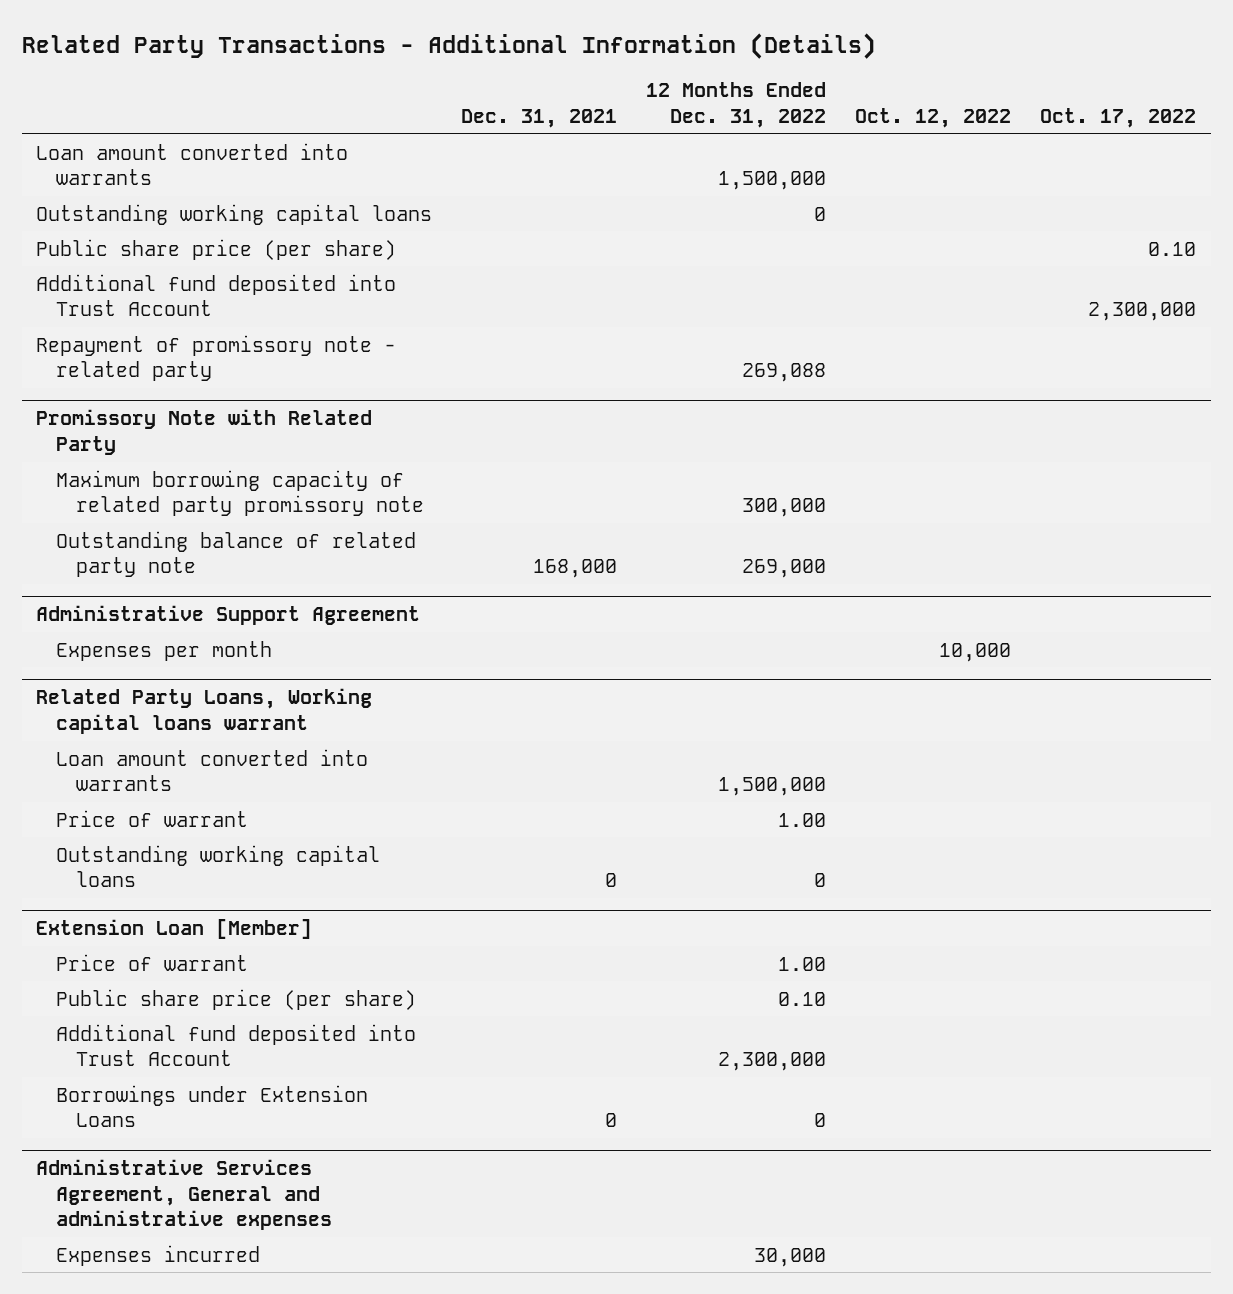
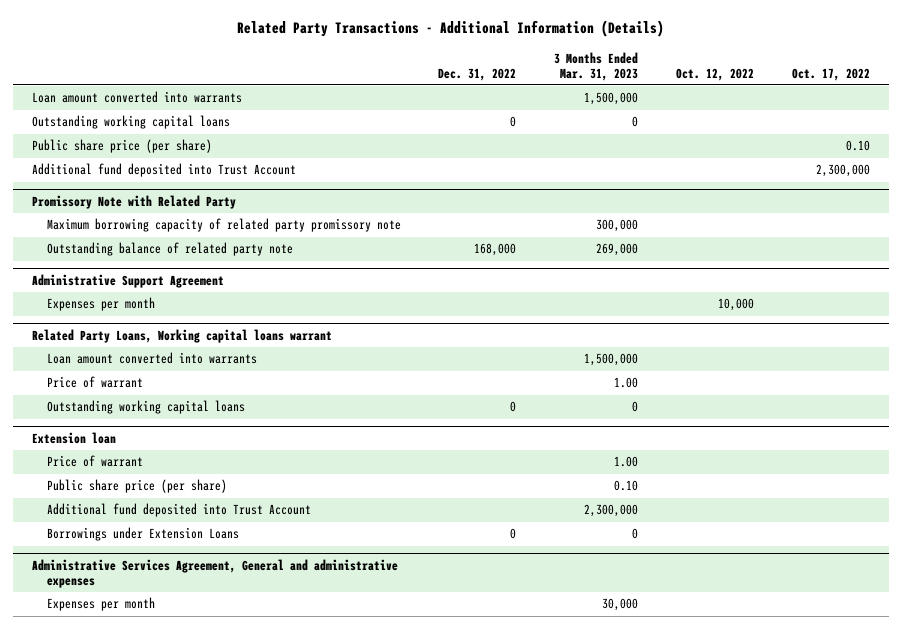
[461,108,618,128] Dec. 31, 2021 -> none
[646,82,827,128] 12 Months Ended Dec. 31, 2022 -> none
none -> [438,67,517,81] Dec. 31, 2022
none -> [554,51,639,81] 3 Months Ended Mar. 31, 2023
[36,334,397,382] Repayment of promissory note - related party -> none
[36,919,313,940] Extension Loan [Member] -> [32,431,117,444] Extension loan
[56,1244,261,1266] Expenses incurred -> none
none -> [46,597,155,612] Expenses per month

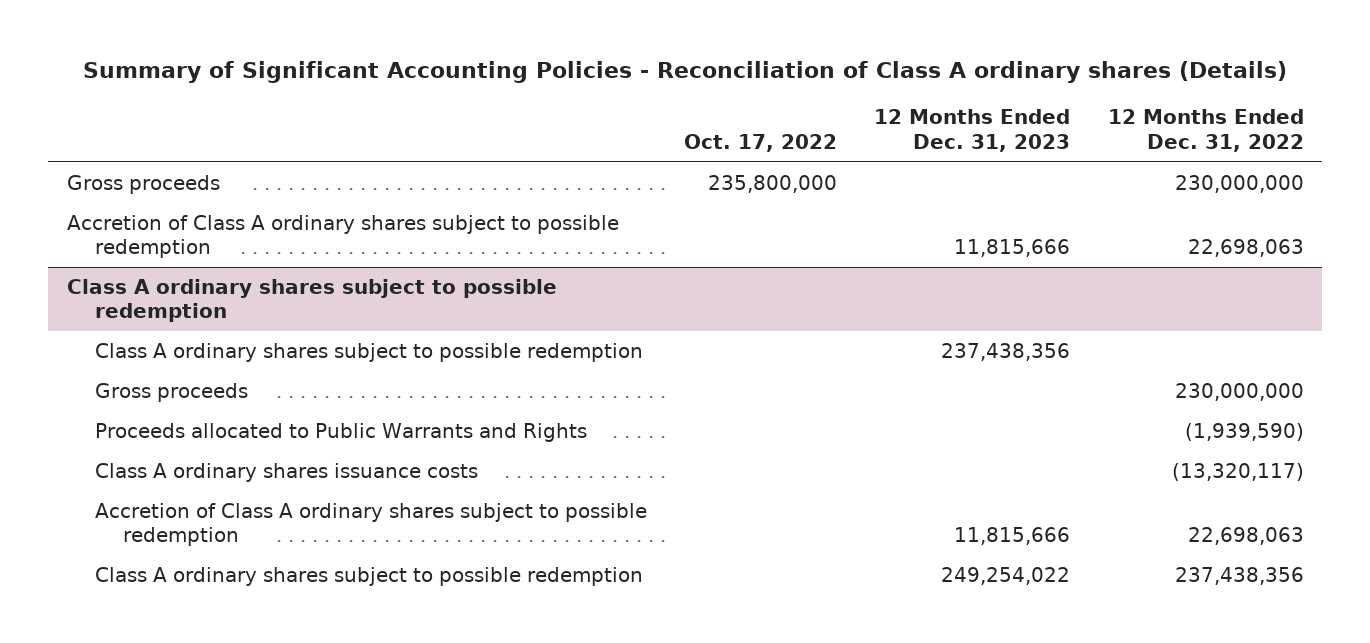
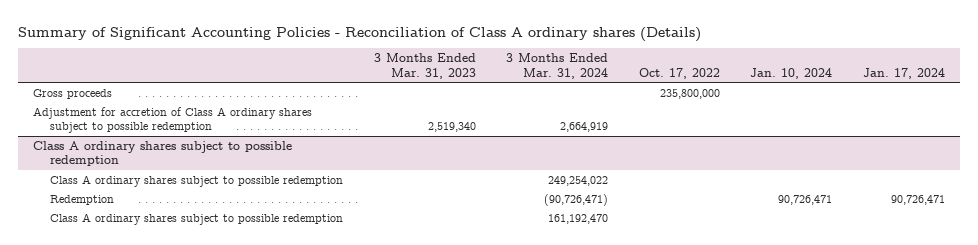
[874,109,1071,152] 12 Months Ended Dec. 31, 2023 -> none
[1107,109,1304,152] 12 Months Ended Dec. 31, 2022 -> none
none -> [373,52,476,79] 3 Months Ended Mar. 31, 2023
none -> [506,52,609,79] 3 Months Ended Mar. 31, 2024
none -> [750,67,833,79] Jan. 10, 2024
none -> [862,67,945,79] Jan. 17, 2024
[66,214,619,259] Accretion of Class A ordinary shares subject to possible redemption -> [33,106,313,134] Adjustment for accretion of Class A ordinary shares subject to possible redemption
[95,382,249,402] Gross proceeds -> none
[95,422,588,442] Proceeds allocated to Public Warrants and Rights -> none
[95,462,479,482] Class A ordinary shares issuance costs -> none
[95,502,648,547] Accretion of Class A ordinary shares subject to possible redemption -> none
none -> [50,194,115,205] Redemption

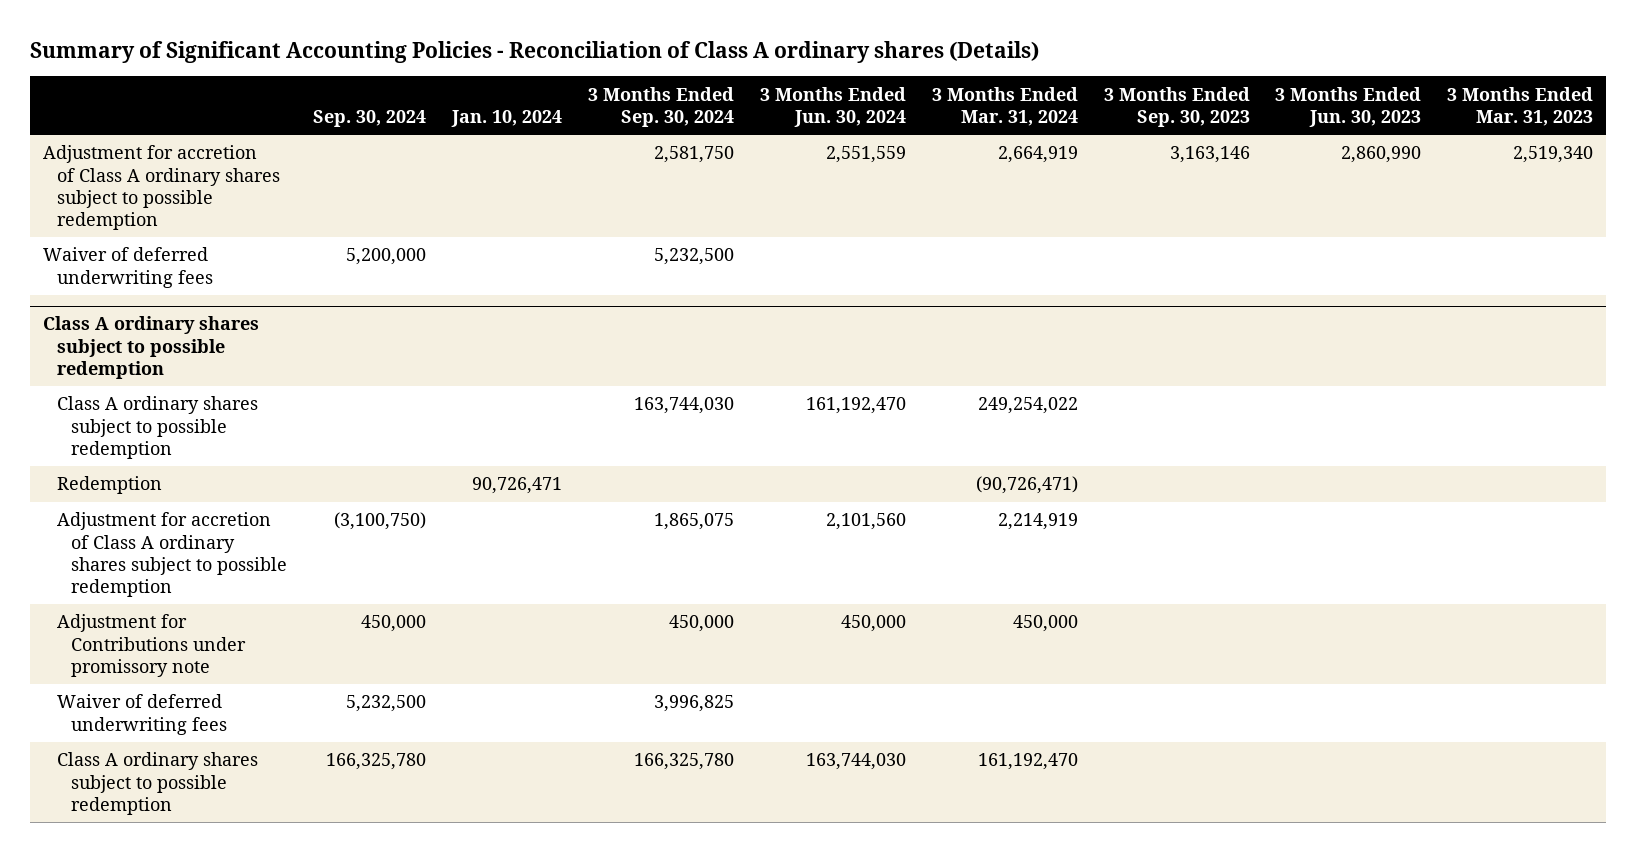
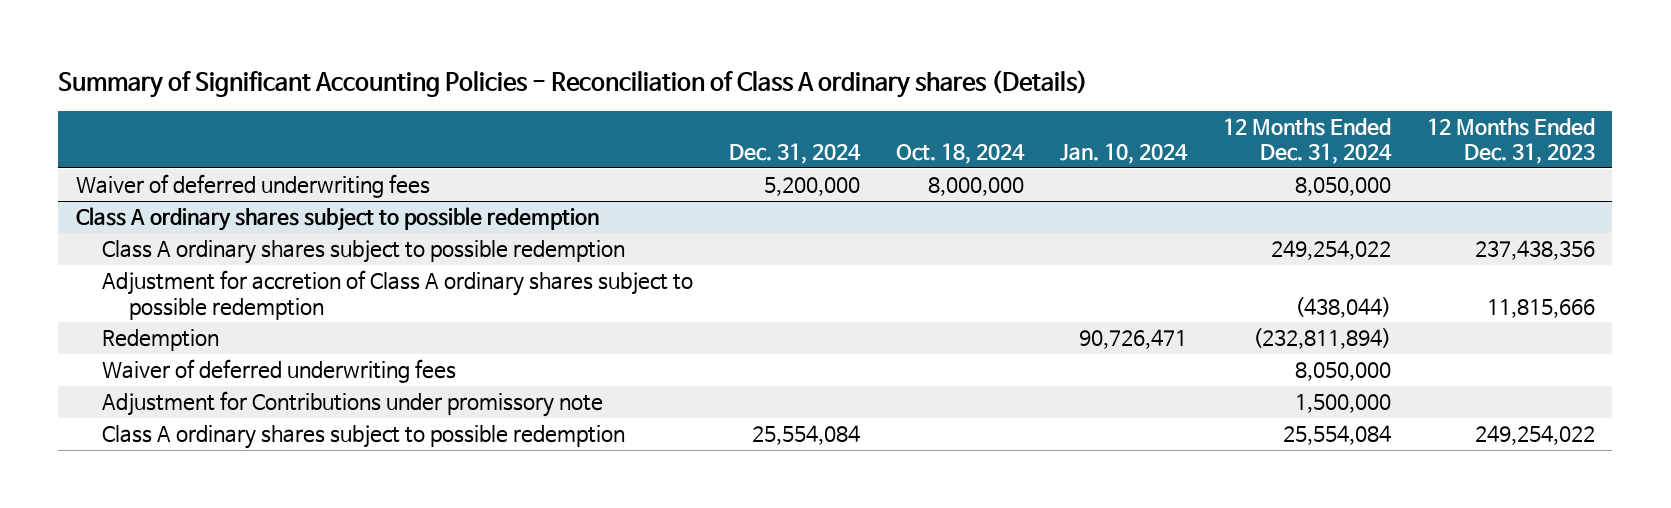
[313,109,427,127] Sep. 30, 2024 -> none
[587,86,734,127] 3 Months Ended Sep. 30, 2024 -> none
[759,86,906,127] 3 Months Ended Jun. 30, 2024 -> none
[931,86,1078,126] 3 Months Ended Mar. 31, 2024 -> none
[1103,86,1250,127] 3 Months Ended Sep. 30, 2023 -> none
[1275,86,1422,127] 3 Months Ended Jun. 30, 2023 -> none
[1447,86,1594,126] 3 Months Ended Mar. 31, 2023 -> none
none -> [729,143,862,165] Dec. 31, 2024
none -> [896,143,1026,165] Oct. 18, 2024
none -> [1222,118,1392,165] 12 Months Ended Dec. 31, 2024
none -> [1426,118,1595,165] 12 Months Ended Dec. 31, 2023
[42,145,281,230] Adjustment for accretion of Class A ordinary shares subject to possible redemption -> none
[57,476,163,495] Redemption -> [102,329,220,352] Redemption
[57,614,247,677] Adjustment for Contributions under promissory note -> [102,391,604,418] Adjustment for Contributions under promissory note

